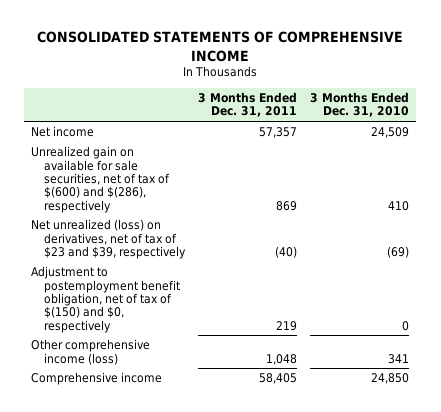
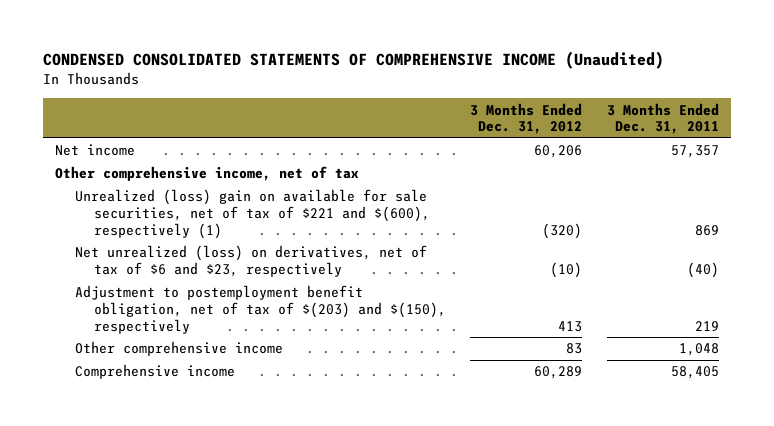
[37,31,404,62] CONSOLIDATED STATEMENTS OF COMPREHENSIVE INCOME -> [43,51,665,70] CONDENSED CONSOLIDATED STATEMENTS OF COMPREHENSIVE INCOME (Unaudited)
[310,92,410,118] 3 Months Ended Dec. 31, 2010 -> none
none -> [470,102,583,135] 3 Months Ended Dec. 31, 2012
none -> [55,166,360,182] Other comprehensive income, net of tax
[31,146,170,213] Unrealized gain on available for sale securities, net of tax of $(600) and $(286), respectively -> [74,189,430,239] Unrealized (loss) gain on available for sale securities, net of tax of $221 and $(600), respectively (1)
[31,219,186,259] Net unrealized (loss) on derivatives, net of tax of $23 and $39, respectively -> [74,245,427,278] Net unrealized (loss) on derivatives, net of tax of $6 and $23, respectively
[31,266,180,333] Adjustment to postemployment benefit obligation, net of tax of $(150) and $0, respectively -> [74,285,446,334] Adjustment to postemployment benefit obligation, net of tax of $(203) and $(150), respectively
[31,339,151,365] Other comprehensive income (loss) -> [74,341,283,357] Other comprehensive income

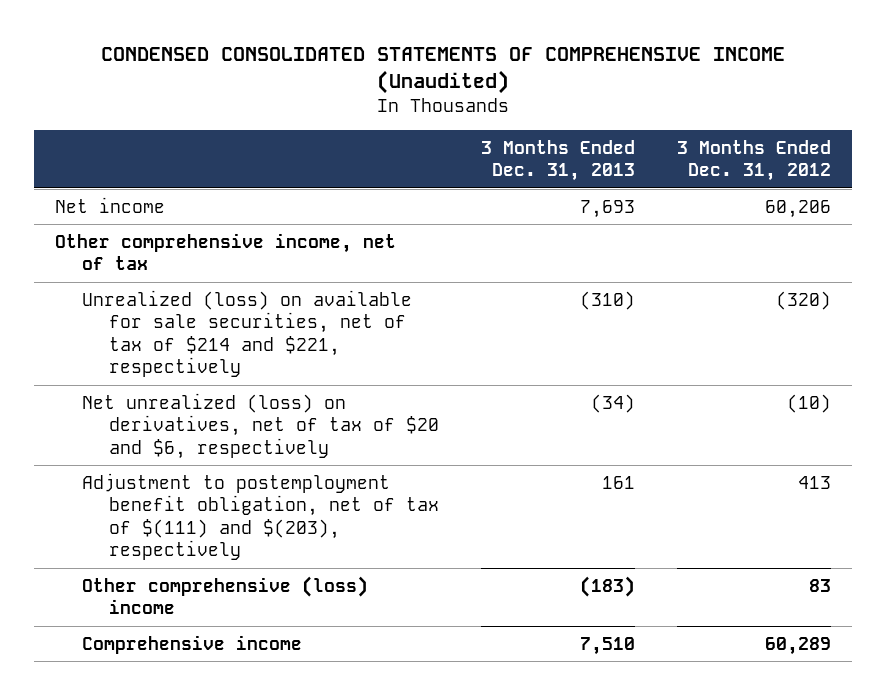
[606,102,719,135] 3 Months Ended Dec. 31, 2011 -> none
none -> [480,139,635,182] 3 Months Ended Dec. 31, 2013
[74,189,430,239] Unrealized (loss) gain on available for sale securities, net of tax of $221 and $(600), respectively (1) -> [81,289,412,378] Unrealized (loss) on available for sale securities, net of tax of $214 and $221, respectively
[74,245,427,278] Net unrealized (loss) on derivatives, net of tax of $6 and $23, respectively -> [81,392,439,459] Net unrealized (loss) on derivatives, net of tax of $20 and $6, respectively
[74,285,446,334] Adjustment to postemployment benefit obligation, net of tax of $(203) and $(150), respectively -> [81,472,439,561] Adjustment to postemployment benefit obligation, net of tax of $(111) and $(203), respectively
[74,341,283,357] Other comprehensive income -> [81,575,368,615] Other comprehensive (loss) income

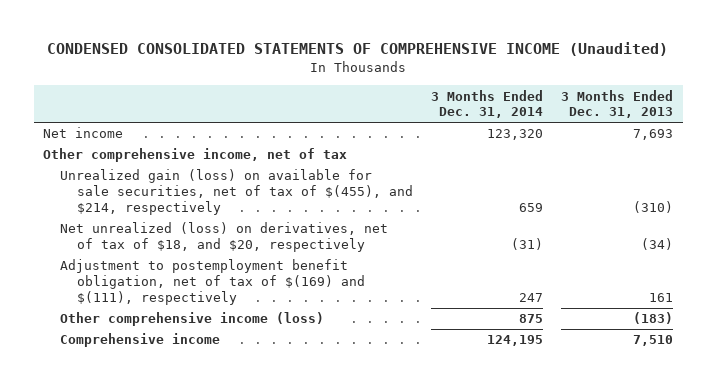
[676,139,831,182] 3 Months Ended Dec. 31, 2012 -> none
none -> [431,89,544,119] 3 Months Ended Dec. 31, 2014
[81,289,412,378] Unrealized (loss) on available for sale securities, net of tax of $214 and $221, respectively -> [59,169,413,215] Unrealized gain (loss) on available for sale securities, net of tax of $(455), and $214, respectively
[81,392,439,459] Net unrealized (loss) on derivatives, net of tax of $20 and $6, respectively -> [59,222,388,253] Net unrealized (loss) on derivatives, net of tax of $18, and $20, respectively
[81,472,439,561] Adjustment to postemployment benefit obligation, net of tax of $(111) and $(203), respectively -> [59,259,365,305] Adjustment to postemployment benefit obligation, net of tax of $(169) and $(111), respectively
[81,575,368,615] Other comprehensive (loss) income -> [59,312,324,327] Other comprehensive income (loss)

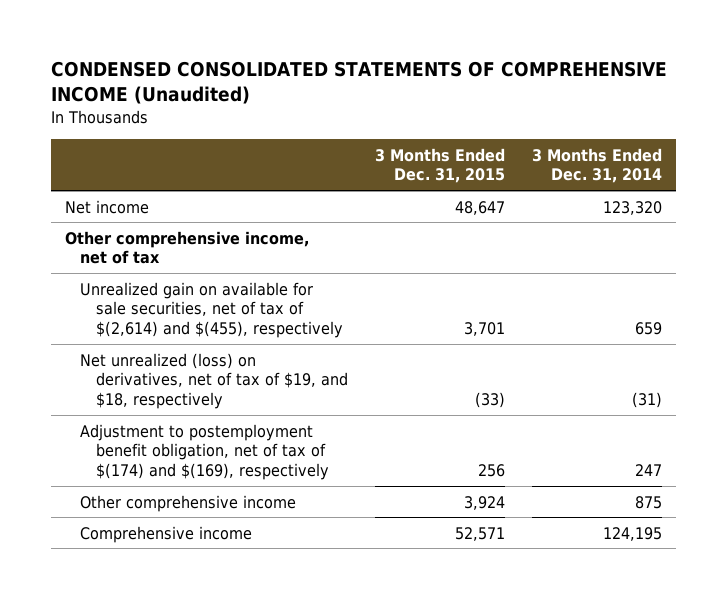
[561,89,674,119] 3 Months Ended Dec. 31, 2013 -> none
none -> [375,147,506,184] 3 Months Ended Dec. 31, 2015
[59,169,413,215] Unrealized gain (loss) on available for sale securities, net of tax of $(455), and $214, respectively -> [80,281,344,338] Unrealized gain on available for sale securities, net of tax of $(2,614) and $(455), respectively
[59,222,388,253] Net unrealized (loss) on derivatives, net of tax of $18, and $20, respectively -> [80,352,349,409] Net unrealized (loss) on derivatives, net of tax of $19, and $18, respectively
[59,259,365,305] Adjustment to postemployment benefit obligation, net of tax of $(169) and $(111), respectively -> [80,423,330,480] Adjustment to postemployment benefit obligation, net of tax of $(174) and $(169), respectively
[59,312,324,327] Other comprehensive income (loss) -> [80,494,297,512] Other comprehensive income

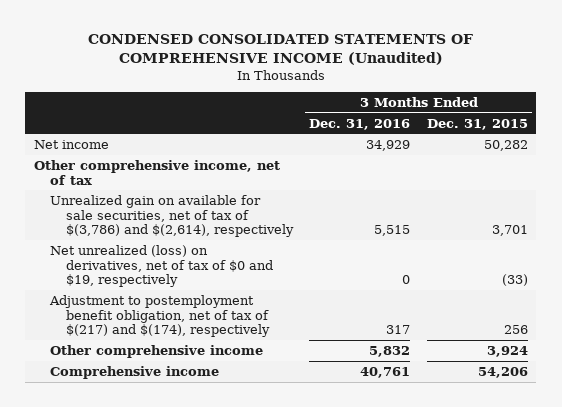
[532,147,663,184] 3 Months Ended Dec. 31, 2014 -> none
none -> [309,118,411,130] Dec. 31, 2016
[455,200,506,215] 48,647 -> [484,139,529,151] 50,282
[80,281,344,338] Unrealized gain on available for sale securities, net of tax of $(2,614) and $(455), respectively -> [49,194,294,238] Unrealized gain on available for sale securities, net of tax of $(3,786) and $(2,614), respectively
[80,352,349,409] Net unrealized (loss) on derivatives, net of tax of $19, and $18, respectively -> [49,244,273,288] Net unrealized (loss) on derivatives, net of tax of $0 and $19, respectively
[80,423,330,480] Adjustment to postemployment benefit obligation, net of tax of $(174) and $(169), respectively -> [48,294,270,338] Adjustment to postemployment benefit obligation, net of tax of $(217) and $(174), respectively
[455,526,506,541] 52,571 -> [478,366,529,378] 54,206

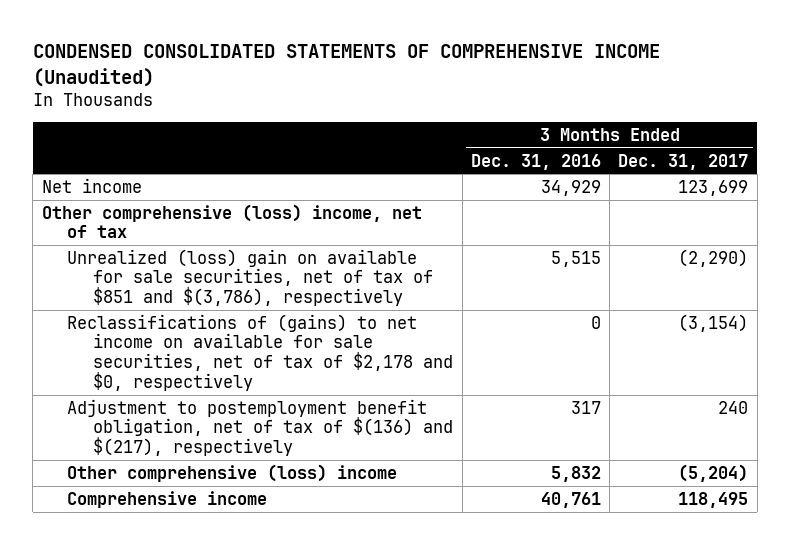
[427,118,529,130] Dec. 31, 2015 -> none
none -> [618,153,749,170] Dec. 31, 2017
[49,244,273,288] Net unrealized (loss) on derivatives, net of tax of $0 and $19, respectively -> none
[33,159,280,185] Other comprehensive income, net of tax -> [41,203,422,239] Other comprehensive (loss) income, net of tax
[49,194,294,238] Unrealized gain on available for sale securities, net of tax of $(3,786) and $(2,614), respectively -> [67,248,434,307] Unrealized (loss) gain on available for sale securities, net of tax of $851 and $(3,786), respectively
none -> [67,313,454,391] Reclassifications of (gains) to net income on available for sale securities, net of tax of $2,178 and $0, respectively
[48,294,270,338] Adjustment to postemployment benefit obligation, net of tax of $(217) and $(174), respectively -> [67,398,454,457] Adjustment to postemployment benefit obligation, net of tax of $(136) and $(217), respectively
[49,344,263,358] Other comprehensive income -> [67,463,398,482] Other comprehensive (loss) income

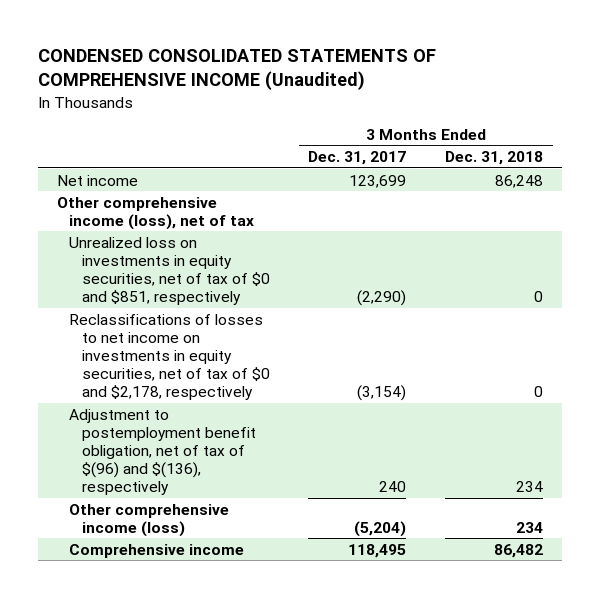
[470,153,601,170] Dec. 31, 2016 -> none
none -> [445,151,544,166] Dec. 31, 2018
[41,203,422,239] Other comprehensive (loss) income, net of tax -> [56,196,255,230] Other comprehensive income (loss), net of tax
[67,248,434,307] Unrealized (loss) gain on available for sale securities, net of tax of $851 and $(3,786), respectively -> [69,236,270,306] Unrealized loss on investments in equity securities, net of tax of $0 and $851, respectively
[67,313,454,391] Reclassifications of (gains) to net income on available for sale securities, net of tax of $2,178 and $0, respectively -> [69,313,270,401] Reclassifications of losses to net income on investments in equity securities, net of tax of $0 and $2,178, respectively
[67,398,454,457] Adjustment to postemployment benefit obligation, net of tax of $(136) and $(217), respectively -> [69,408,256,496] Adjustment to postemployment benefit obligation, net of tax of $(96) and $(136), respectively
[67,463,398,482] Other comprehensive (loss) income -> [69,503,230,537] Other comprehensive income (loss)

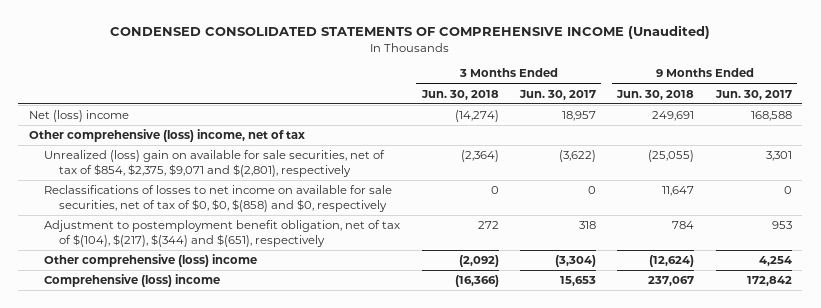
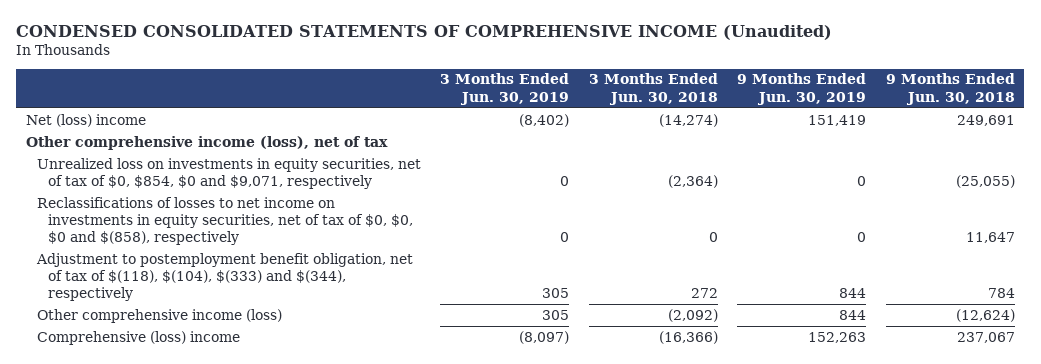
[519,89,597,100] Jun. 30, 2017 -> none
[714,89,792,100] Jun. 30, 2017 -> none
none -> [440,73,570,105] 3 Months Ended Jun. 30, 2019
none -> [737,73,867,105] 9 Months Ended Jun. 30, 2019
[29,129,306,143] Other comprehensive (loss) income, net of tax -> [25,135,388,150] Other comprehensive income (loss), net of tax
[44,150,386,177] Unrealized (loss) gain on available for sale securities, net of tax of $854, $2,375, $9,071 and $(2,801), respectively -> [36,157,421,189] Unrealized loss on investments in equity securities, net of tax of $0, $854, $0 and $9,071, respectively
[44,185,393,212] Reclassifications of losses to net income on available for sale securities, net of tax of $0, $0, $(858) and $0, respectively -> [36,196,413,245] Reclassifications of losses to net income on investments in equity securities, net of tax of $0, $0, $0 and $(858), respectively
[44,220,401,247] Adjustment to postemployment benefit obligation, net of tax of $(104), $(217), $(344) and $(651), respectively -> [35,252,413,301] Adjustment to postemployment benefit obligation, net of tax of $(118), $(104), $(333) and $(344), respectively
[44,254,258,268] Other comprehensive (loss) income -> [36,308,282,323] Other comprehensive income (loss)

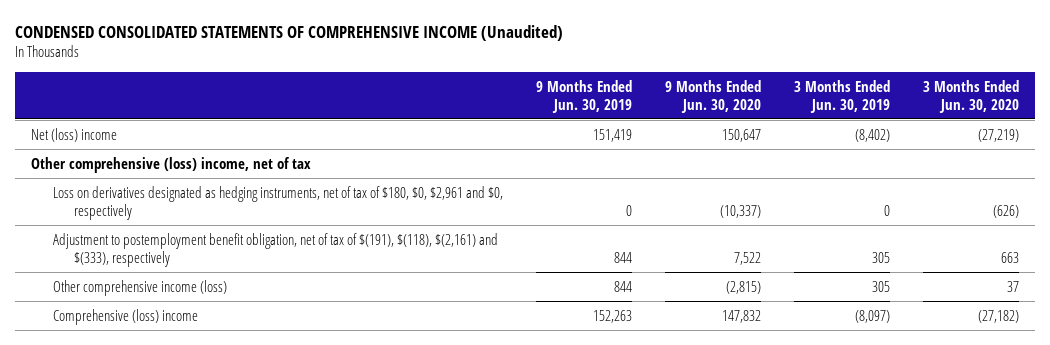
[588,73,718,105] 3 Months Ended Jun. 30, 2018 -> none
[885,73,1015,105] 9 Months Ended Jun. 30, 2018 -> none
none -> [664,79,761,113] 9 Months Ended Jun. 30, 2020
none -> [922,79,1019,113] 3 Months Ended Jun. 30, 2020
[36,157,421,189] Unrealized loss on investments in equity securities, net of tax of $0, $854, $0 and $9,071, respectively -> none
[36,196,413,245] Reclassifications of losses to net income on investments in equity securities, net of tax of $0, $0, $0 and $(858), respectively -> none
[25,135,388,150] Other comprehensive income (loss), net of tax -> [31,156,312,173] Other comprehensive (loss) income, net of tax
none -> [52,185,503,220] Loss on derivatives designated as hedging instruments, net of tax of $180, $0, $2,961 and $0, respectively
[35,252,413,301] Adjustment to postemployment benefit obligation, net of tax of $(118), $(104), $(333) and $(344), respectively -> [52,232,498,267] Adjustment to postemployment benefit obligation, net of tax of $(191), $(118), $(2,161) and $(333), respectively

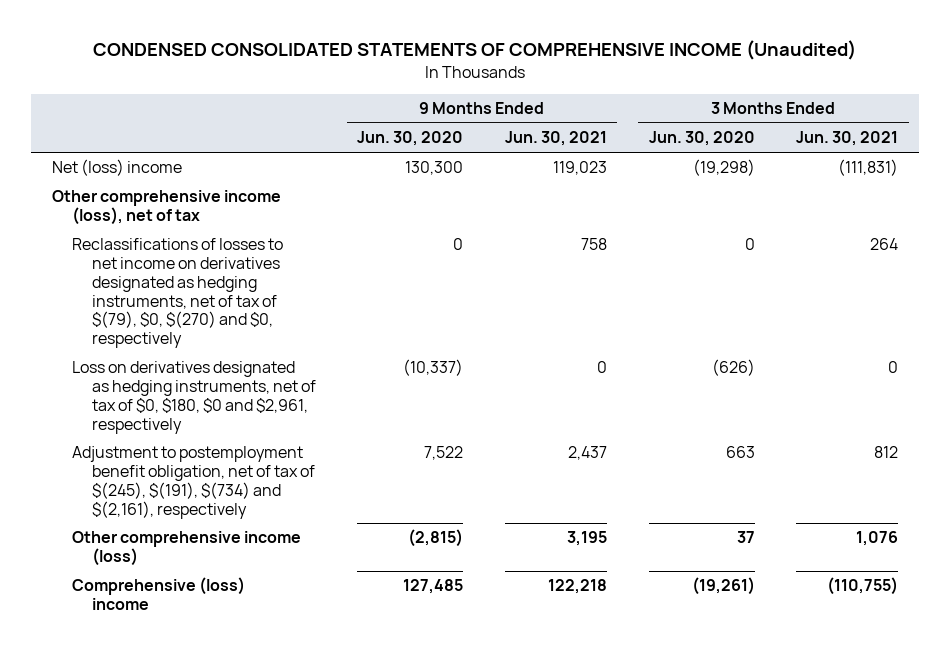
[535,79,632,113] 9 Months Ended Jun. 30, 2019 -> none
[793,79,890,113] 3 Months Ended Jun. 30, 2019 -> none
none -> [505,131,608,147] Jun. 30, 2021
none -> [796,131,899,147] Jun. 30, 2021
[721,128,761,142] 150,647 -> [405,161,464,176] 130,300
[977,128,1019,142] (27,219) -> [692,159,755,177] (19,298)
[31,156,312,173] Other comprehensive (loss) income, net of tax -> [51,190,281,226] Other comprehensive income (loss), net of tax
none -> [71,238,283,349] Reclassifications of losses to net income on derivatives designated as hedging instruments, net of tax of $(79), $0, $(270) and $0, respectively
[52,185,503,220] Loss on derivatives designated as hedging instruments, net of tax of $180, $0, $2,961 and $0, respectively -> [71,361,316,434] Loss on derivatives designated as hedging instruments, net of tax of $0, $180, $0 and $2,961, respectively
[52,232,498,267] Adjustment to postemployment benefit obligation, net of tax of $(191), $(118), $(2,161) and $(333), respectively -> [71,446,315,519] Adjustment to postemployment benefit obligation, net of tax of $(245), $(191), $(734) and $(2,161), respectively
[721,309,761,323] 147,832 -> [403,579,464,595] 127,485
[977,309,1019,323] (27,182) -> [691,577,755,596] (19,261)

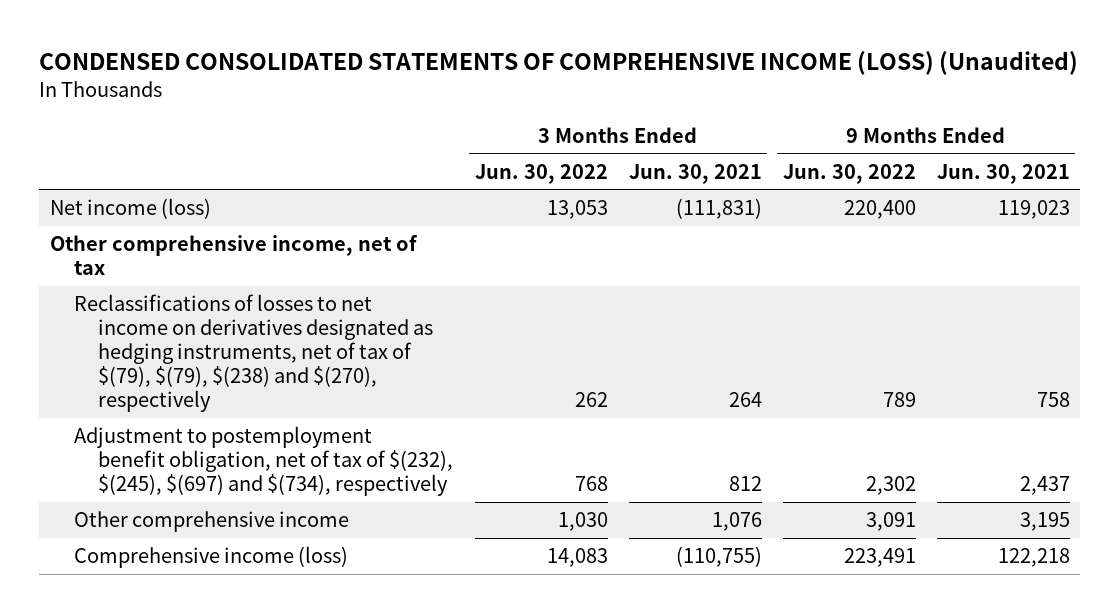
[93,39,857,60] CONDENSED CONSOLIDATED STATEMENTS OF COMPREHENSIVE INCOME (Unaudited) -> [39,51,1079,76] CONDENSED CONSOLIDATED STATEMENTS OF COMPREHENSIVE INCOME (LOSS) (Unaudited)
[357,131,464,147] Jun. 30, 2020 -> none
[648,131,755,147] Jun. 30, 2020 -> none
none -> [474,163,608,184] Jun. 30, 2022
none -> [782,163,916,184] Jun. 30, 2022
[71,361,316,434] Loss on derivatives designated as hedging instruments, net of tax of $0, $180, $0 and $2,961, respectively -> none
[51,159,182,177] Net (loss) income -> [49,198,211,220] Net income (loss)
[51,190,281,226] Other comprehensive income (loss), net of tax -> [49,235,418,276] Other comprehensive income, net of tax
[71,238,283,349] Reclassifications of losses to net income on derivatives designated as hedging instruments, net of tax of $(79), $0, $(270) and $0, respectively -> [74,294,434,413] Reclassifications of losses to net income on derivatives designated as hedging instruments, net of tax of $(79), $(79), $(238) and $(270), respectively
[71,446,315,519] Adjustment to postemployment benefit obligation, net of tax of $(245), $(191), $(734) and $(2,161), respectively -> [74,426,454,497] Adjustment to postemployment benefit obligation, net of tax of $(232), $(245), $(697) and $(734), respectively
[71,531,301,567] Other comprehensive income (loss) -> [74,511,350,533] Other comprehensive income
[71,577,245,611] Comprehensive (loss) income -> [74,546,349,569] Comprehensive income (loss)

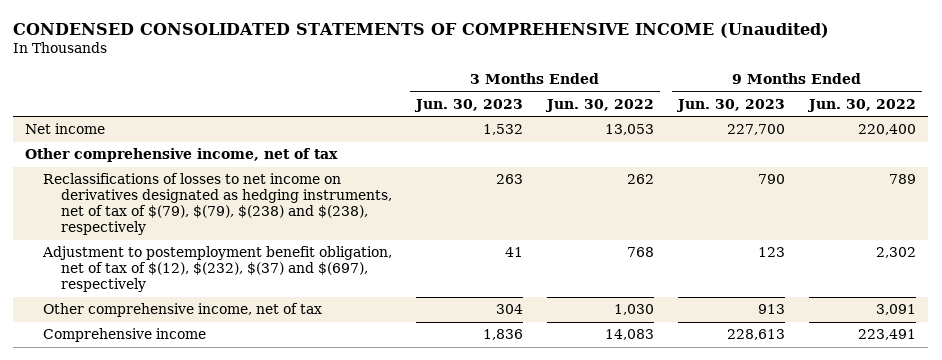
[39,51,1079,76] CONDENSED CONSOLIDATED STATEMENTS OF COMPREHENSIVE INCOME (LOSS) (Unaudited) -> [13,22,830,38] CONDENSED CONSOLIDATED STATEMENTS OF COMPREHENSIVE INCOME (Unaudited)
[628,163,762,184] Jun. 30, 2021 -> none
[936,163,1070,184] Jun. 30, 2021 -> none
none -> [414,98,524,112] Jun. 30, 2023
none -> [676,98,786,112] Jun. 30, 2023
[49,198,211,220] Net income (loss) -> [25,123,106,135] Net income
[74,294,434,413] Reclassifications of losses to net income on derivatives designated as hedging instruments, net of tax of $(79), $(79), $(238) and $(270), respectively -> [43,173,392,236] Reclassifications of losses to net income on derivatives designated as hedging instruments, net of tax of $(79), $(79), $(238) and $(238), respectively
[74,426,454,497] Adjustment to postemployment benefit obligation, net of tax of $(232), $(245), $(697) and $(734), respectively -> [42,246,393,293] Adjustment to postemployment benefit obligation, net of tax of $(12), $(232), $(37) and $(697), respectively
[74,511,350,533] Other comprehensive income -> [43,303,323,318] Other comprehensive income, net of tax
[74,546,349,569] Comprehensive income (loss) -> [43,328,207,343] Comprehensive income

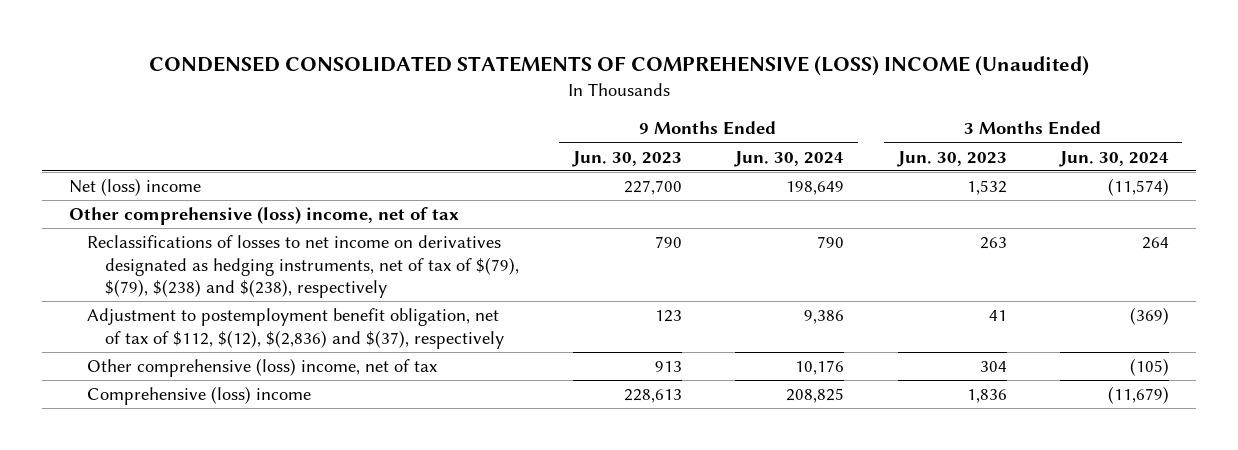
[13,22,830,38] CONDENSED CONSOLIDATED STATEMENTS OF COMPREHENSIVE INCOME (Unaudited) -> [148,55,1089,76] CONDENSED CONSOLIDATED STATEMENTS OF COMPREHENSIVE (LOSS) INCOME (Unaudited)
[545,98,655,112] Jun. 30, 2022 -> none
[807,98,917,112] Jun. 30, 2022 -> none
none -> [734,150,845,167] Jun. 30, 2024
none -> [1058,150,1169,167] Jun. 30, 2024
[25,123,106,135] Net income -> [68,178,201,197] Net (loss) income
[25,148,339,163] Other comprehensive income, net of tax -> [68,206,459,226] Other comprehensive (loss) income, net of tax
[42,246,393,293] Adjustment to postemployment benefit obligation, net of tax of $(12), $(232), $(37) and $(697), respectively -> [87,308,505,349] Adjustment to postemployment benefit obligation, net of tax of $112, $(12), $(2,836) and $(37), respectively
[43,303,323,318] Other comprehensive income, net of tax -> [87,358,438,378] Other comprehensive (loss) income, net of tax
[43,328,207,343] Comprehensive income -> [87,386,312,406] Comprehensive (loss) income

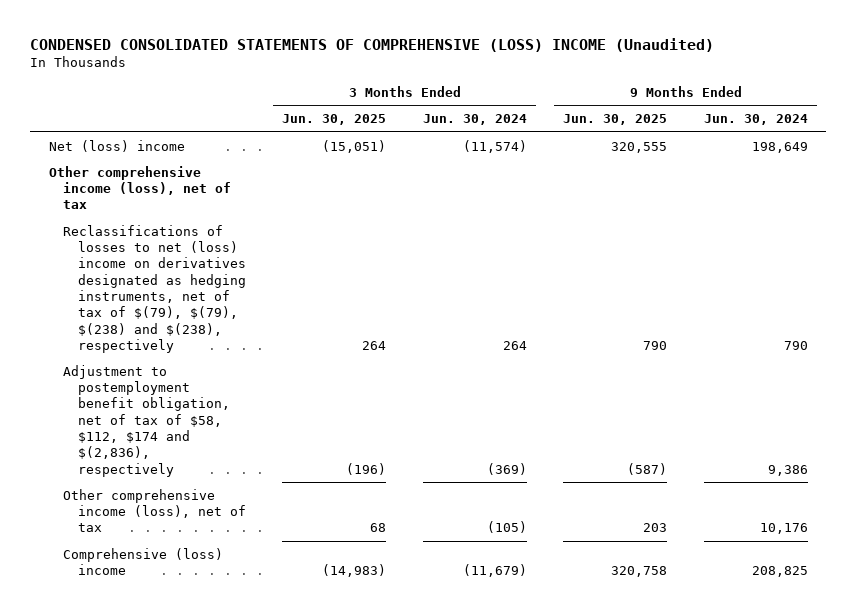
[571,150,682,167] Jun. 30, 2023 -> none
[896,150,1007,167] Jun. 30, 2023 -> none
none -> [282,114,387,126] Jun. 30, 2025
none -> [563,114,668,126] Jun. 30, 2025
[68,206,459,226] Other comprehensive (loss) income, net of tax -> [48,165,232,210] Other comprehensive income (loss), net of tax
[87,235,520,298] Reclassifications of losses to net income on derivatives designated as hedging instruments, net of tax of $(79), $(79), $(238) and $(238), respectively -> [63,224,246,354] Reclassifications of losses to net (loss) income on derivatives designated as hedging instruments, net of tax of $(79), $(79), $(238) and $(238), respectively
[87,308,505,349] Adjustment to postemployment benefit obligation, net of tax of $112, $(12), $(2,836) and $(37), respectively -> [63,364,230,477] Adjustment to postemployment benefit obligation, net of tax of $58, $112, $174 and $(2,836), respectively
[87,358,438,378] Other comprehensive (loss) income, net of tax -> [63,488,246,533] Other comprehensive income (loss), net of tax

